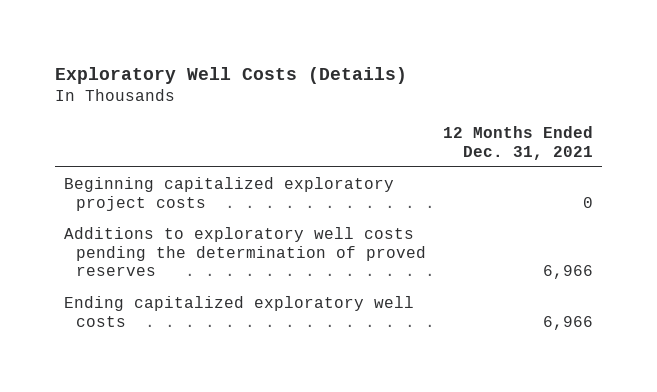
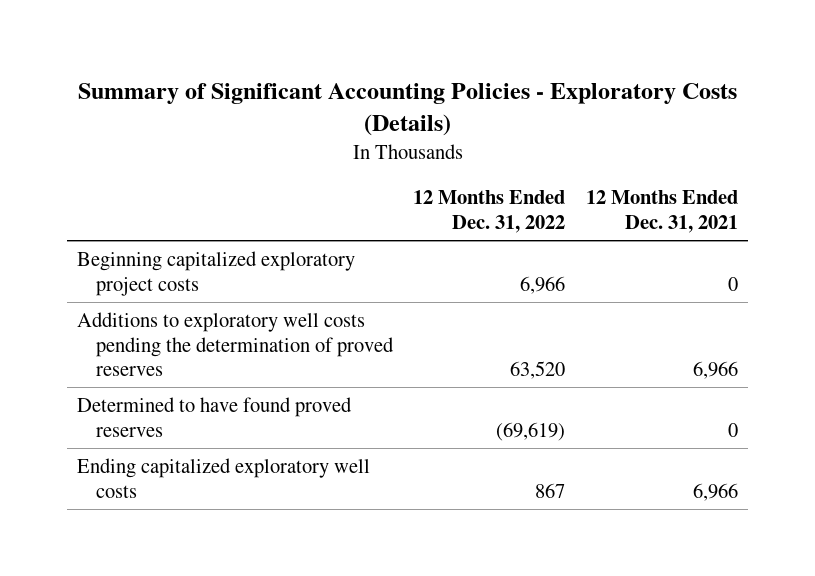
[55,66,408,84] Exploratory Well Costs (Details) -> [77,82,737,136] Summary of Significant Accounting Policies - Exploratory Costs (Details)
none -> [413,190,566,233] 12 Months Ended Dec. 31, 2022
none -> [76,396,352,437] Determined to have found proved reserves

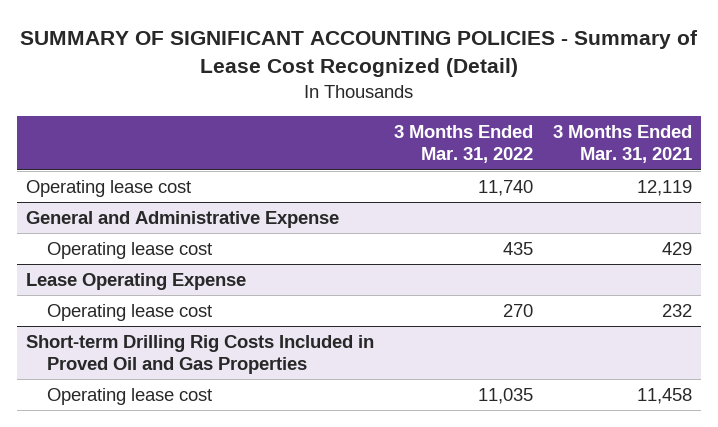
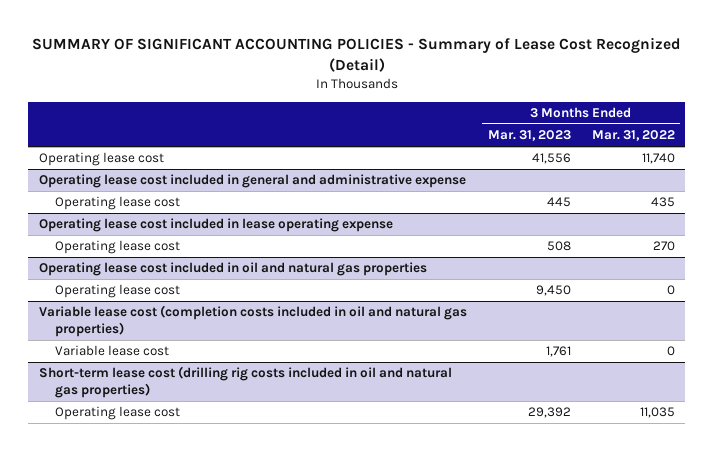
[552,125,692,164] 3 Months Ended Mar. 31, 2021 -> none
none -> [487,130,571,142] Mar. 31, 2023
[26,210,340,228] General and Administrative Expense -> [38,174,466,189] Operating lease cost included in general and administrative expense
[26,272,247,290] Lease Operating Expense -> [38,218,393,233] Operating lease cost included in lease operating expense
none -> [38,262,427,277] Operating lease cost included in oil and natural gas properties
none -> [55,284,181,299] Operating lease cost
none -> [38,305,467,337] Variable lease cost (completion costs included in oil and natural gas properties)
none -> [55,345,170,357] Variable lease cost
[26,334,375,374] Short-term Drilling Rig Costs Included in Proved Oil and Gas Properties -> [38,366,452,398] Short-term lease cost (drilling rig costs included in oil and natural gas properties)

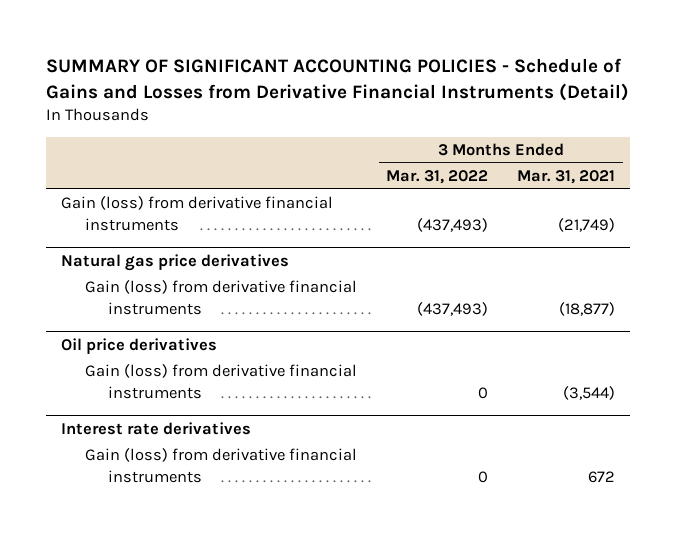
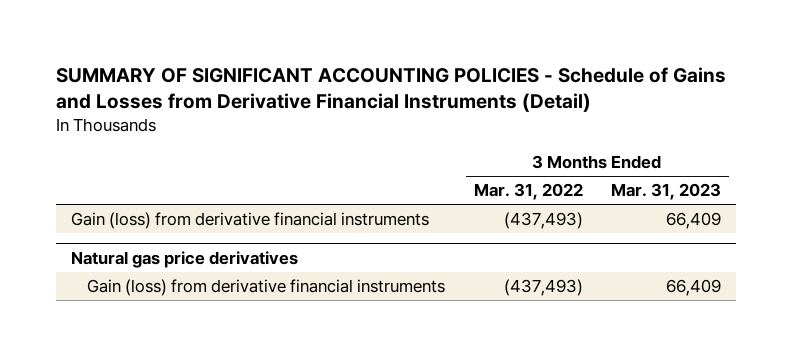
[517,170,616,185] Mar. 31, 2021 -> none
none -> [611,183,722,201] Mar. 31, 2023
[60,337,217,354] Oil price derivatives -> none
[84,364,357,399] Gain (loss) from derivative financial instruments -> none
[60,421,251,435] Interest rate derivatives -> none
[84,448,357,483] Gain (loss) from derivative financial instruments -> none

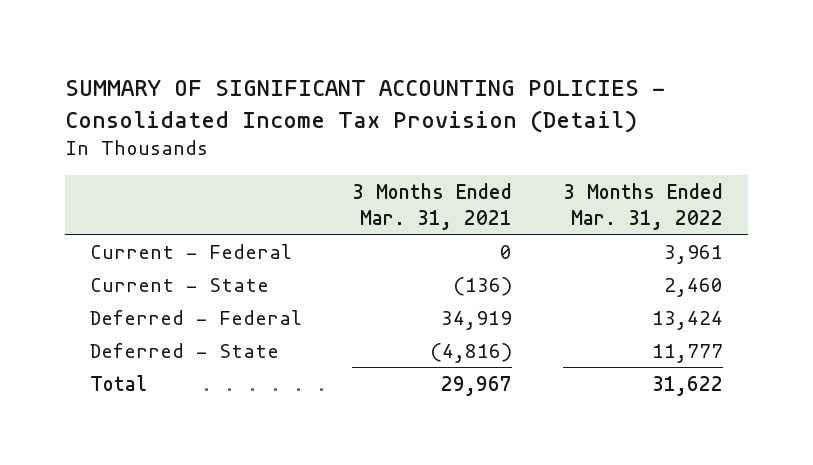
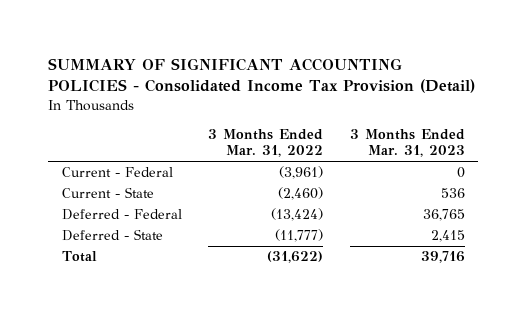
[352,183,513,230] 3 Months Ended Mar. 31, 2021 -> none
none -> [349,129,465,158] 3 Months Ended Mar. 31, 2023
[663,244,723,264] 3,961 -> [279,166,324,180] (3,961)
[663,277,723,297] 2,460 -> [278,187,324,201] (2,460)
[651,310,723,330] 13,424 -> [271,208,324,222] (13,424)
[651,343,723,363] 11,777 -> [275,229,324,243] (11,777)
[651,375,723,396] 31,622 -> [267,251,324,264] (31,622)

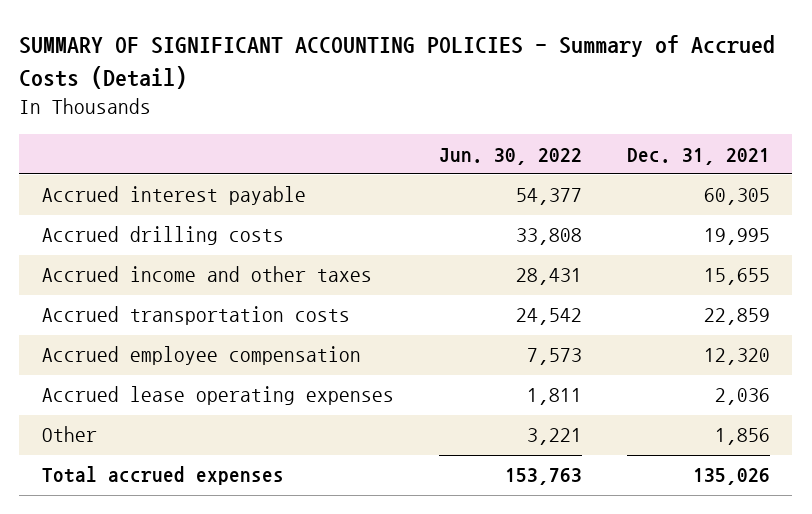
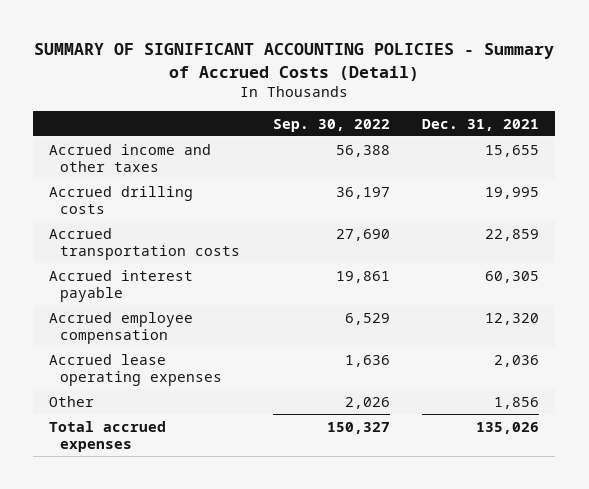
[438,147,582,165] Jun. 30, 2022 -> none
none -> [272,118,390,132] Sep. 30, 2022
[41,226,284,246] Accrued drilling costs -> [49,185,194,214] Accrued drilling costs
[41,186,306,206] Accrued interest payable -> [49,269,194,302] Accrued interest payable

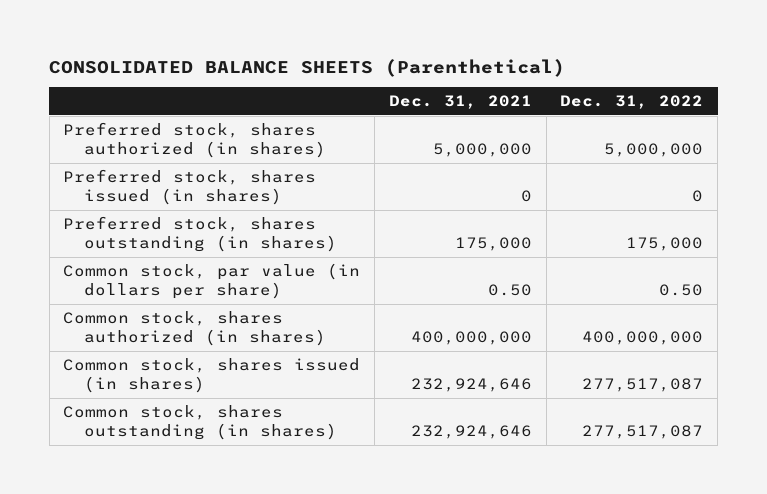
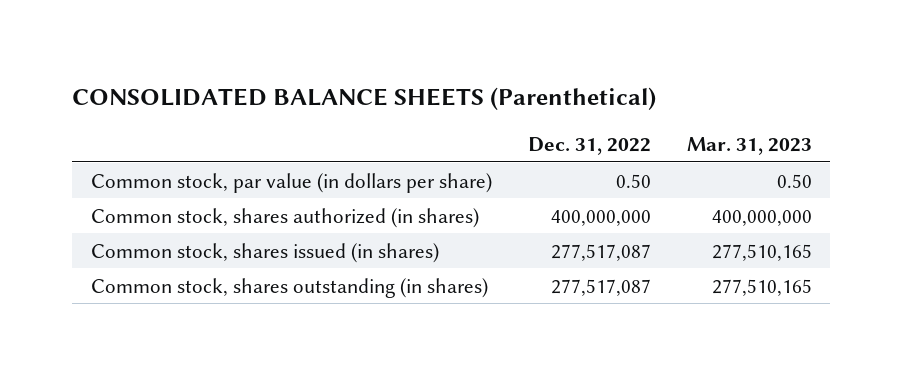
[388,95,532,110] Dec. 31, 2021 -> none
none -> [687,137,813,156] Mar. 31, 2023
[63,121,326,159] Preferred stock, shares authorized (in shares) -> none
[63,168,317,206] Preferred stock, shares issued (in shares) -> none
[63,215,337,253] Preferred stock, shares outstanding (in shares) -> none

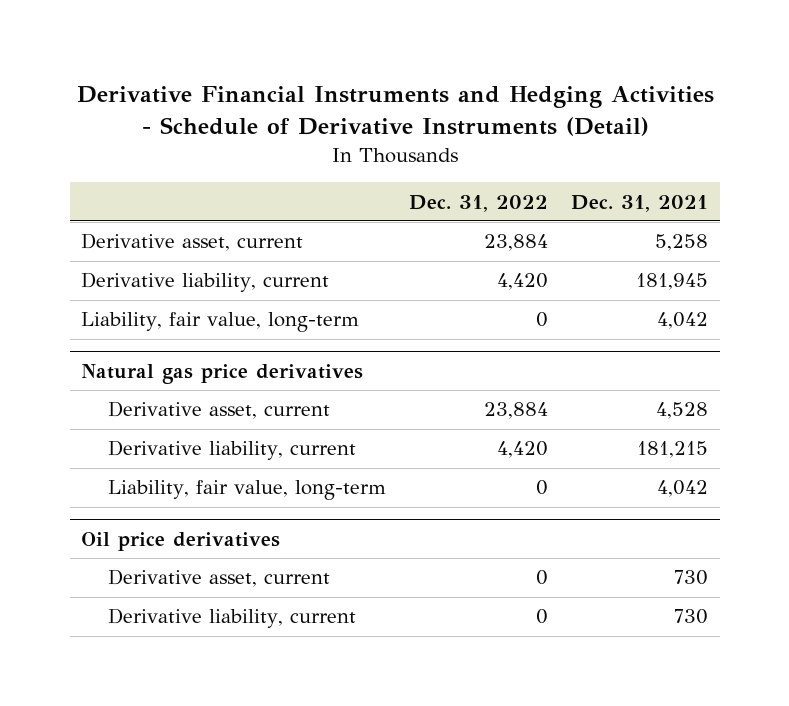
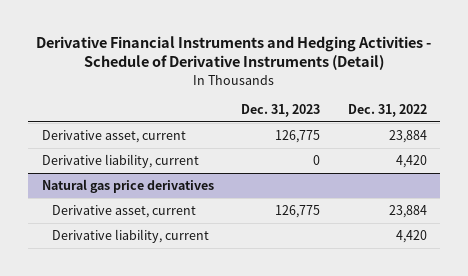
[570,194,708,212] Dec. 31, 2021 -> none
none -> [241,104,321,118] Dec. 31, 2023
[81,312,360,333] Liability, fair value, long-term -> none
[107,480,386,501] Liability, fair value, long-term -> none
[81,531,281,551] Oil price derivatives -> none
[107,569,330,588] Derivative asset, current -> none
[107,608,356,629] Derivative liability, current -> none

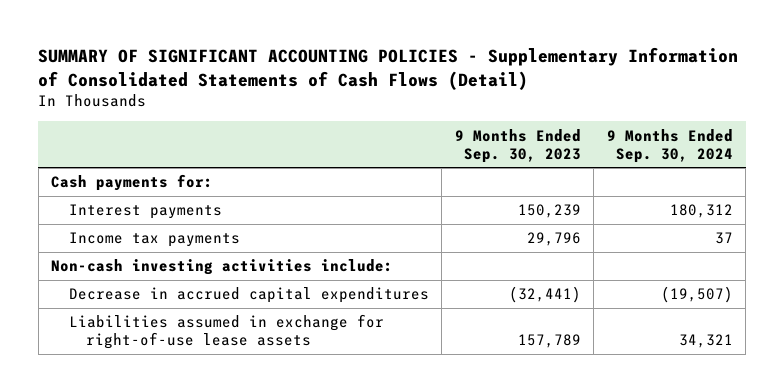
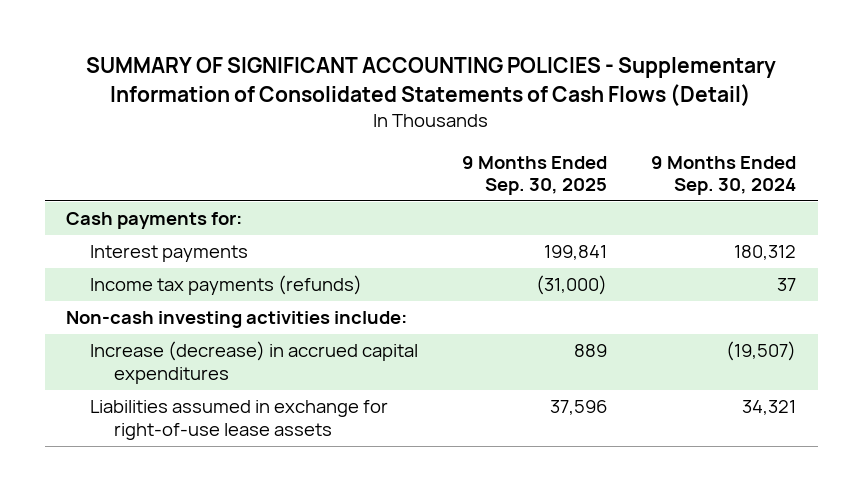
[454,128,581,163] 9 Months Ended Sep. 30, 2023 -> none
none -> [462,155,608,195] 9 Months Ended Sep. 30, 2025
[68,232,240,248] Income tax payments -> [90,275,363,296] Income tax payments (refunds)
[68,287,429,304] Decrease in accrued capital expenditures -> [90,341,419,384] Increase (decrease) in accrued capital expenditures

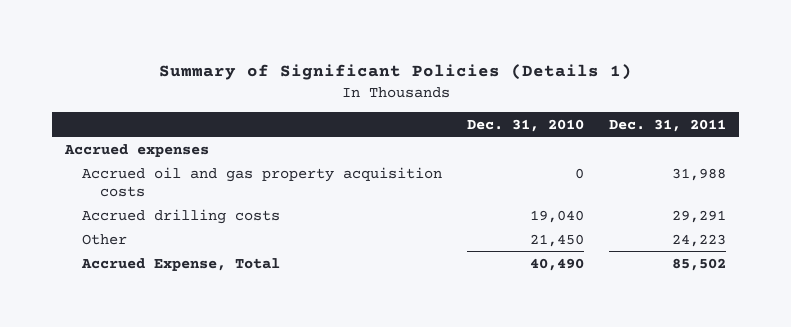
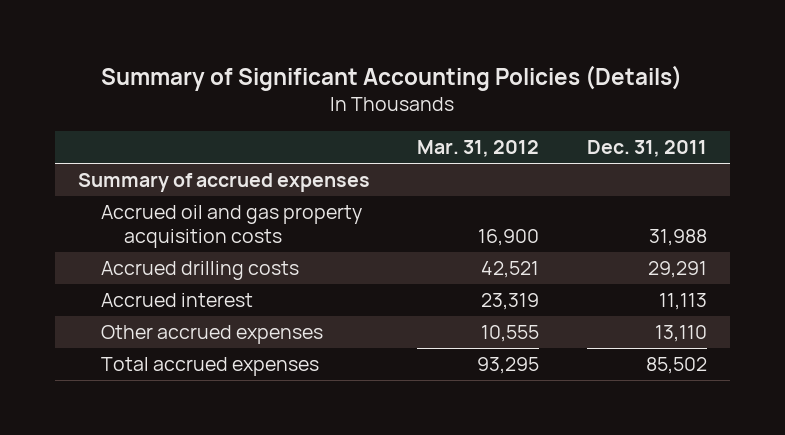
[158,64,632,81] Summary of Significant Policies (Details 1) -> [101,65,683,92] Summary of Significant Accounting Policies (Details)
[467,118,585,132] Dec. 31, 2010 -> none
none -> [417,140,540,158] Mar. 31, 2012
[63,143,209,157] Accrued expenses -> [78,173,371,193] Summary of accrued expenses
none -> [101,293,254,308] Accrued interest
[82,233,128,245] Other -> [101,325,324,345] Other accrued expenses
[672,233,727,247] 24,223 -> [654,325,707,343] 13,110
[81,257,281,271] Accrued Expense, Total -> [101,357,320,377] Total accrued expenses

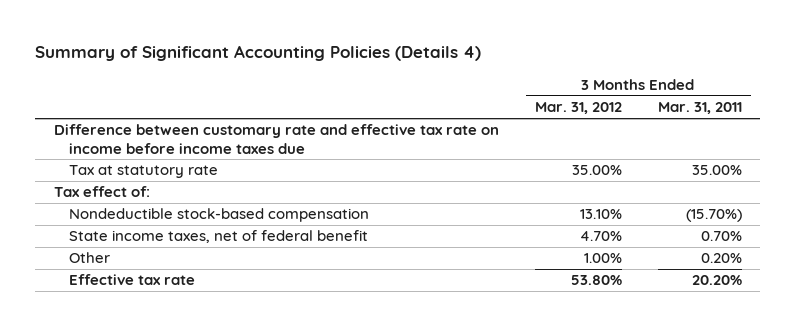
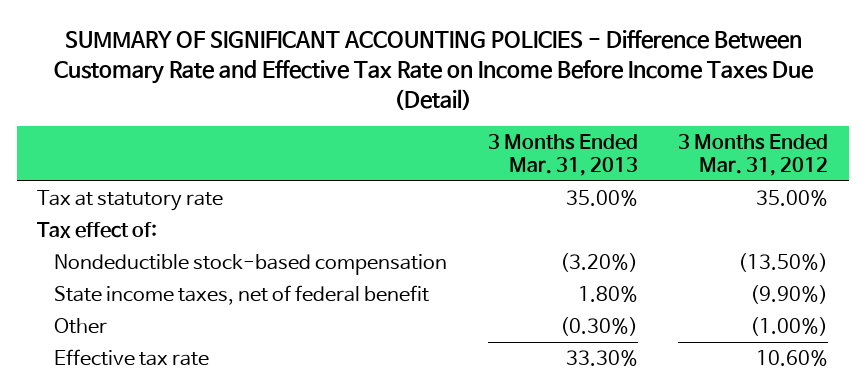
[35,45,482,62] Summary of Significant Accounting Policies (Details 4) -> [53,29,814,110] SUMMARY OF SIGNIFICANT ACCOUNTING POLICIES - Difference Between Customary Rate and Effective Tax Rate on Income Before Income Taxes Due (Detail)
[658,102,743,115] Mar. 31, 2011 -> none
none -> [487,134,638,176] 3 Months Ended Mar. 31, 2013
[53,124,499,154] Difference between customary rate and effective tax rate on income before income taxes due -> none
[579,209,622,220] 13.10% -> [738,253,829,273] (13.50%)
[579,231,622,242] 4.70% -> [750,285,829,305] (9.90%)
[583,253,622,264] 1.00% -> [750,317,829,337] (1.00%)
[570,275,622,286] 53.80% -> [756,350,829,367] 10.60%

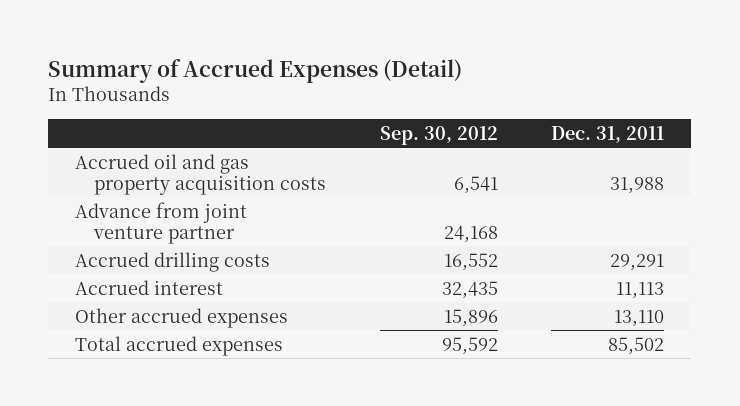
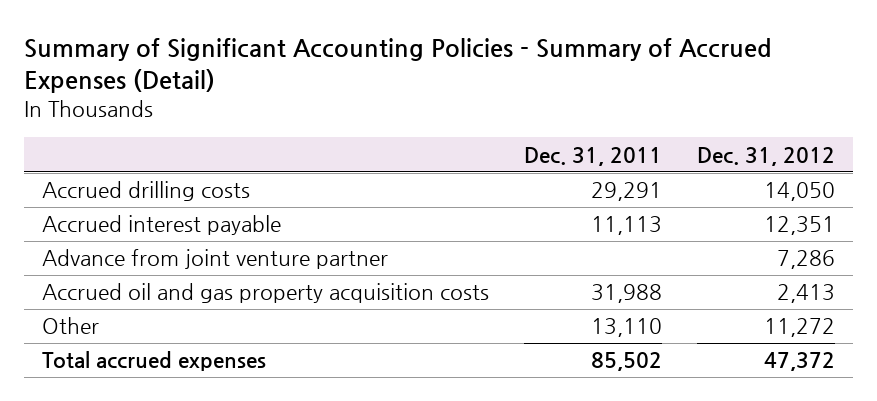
[48,58,463,83] Summary of Accrued Expenses (Detail) -> [24,38,773,94] Summary of Significant Accounting Policies - Summary of Accrued Expenses (Detail)
[379,125,498,145] Sep. 30, 2012 -> none
none -> [697,146,836,166] Dec. 31, 2012
[75,279,224,295] Accrued interest -> [41,215,281,236] Accrued interest payable
[75,201,248,244] Advance from joint venture partner -> [41,249,388,270] Advance from joint venture partner
[75,153,326,195] Accrued oil and gas property acquisition costs -> [41,283,489,304] Accrued oil and gas property acquisition costs
[75,307,289,328] Other accrued expenses -> [41,317,99,335] Other

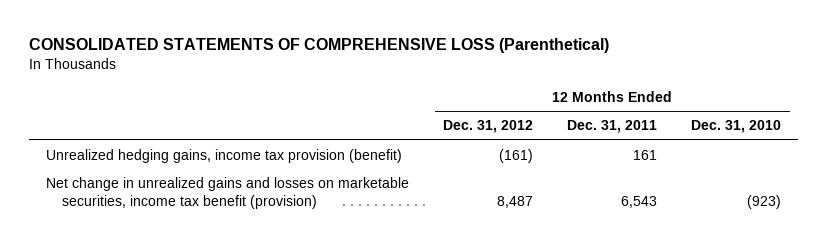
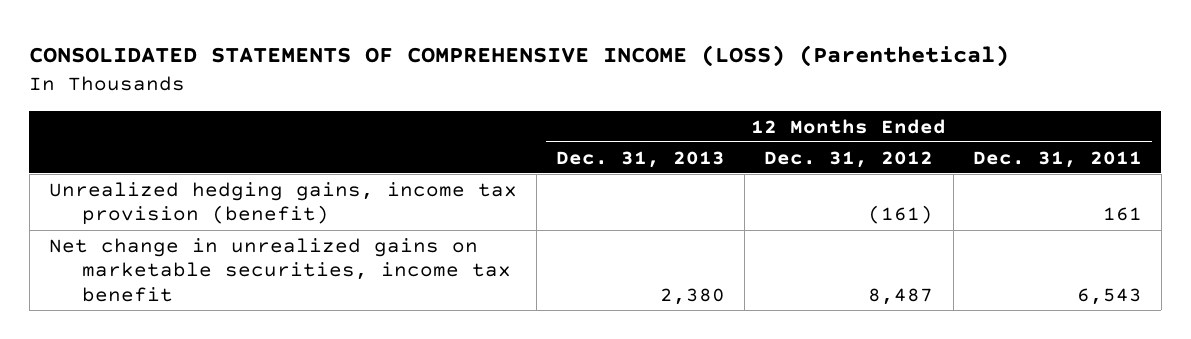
[28,38,609,54] CONSOLIDATED STATEMENTS OF COMPREHENSIVE LOSS (Parenthetical) -> [29,44,1010,67] CONSOLIDATED STATEMENTS OF COMPREHENSIVE INCOME (LOSS) (Parenthetical)
[691,120,782,134] Dec. 31, 2010 -> none
none -> [556,150,726,168] Dec. 31, 2013
[45,176,409,209] Net change in unrealized gains and losses on marketable securities, income tax benefit (provision) -> [48,237,512,302] Net change in unrealized gains on marketable securities, income tax benefit

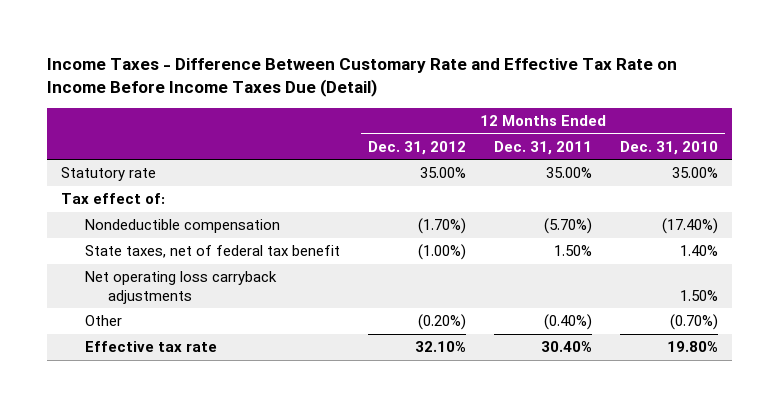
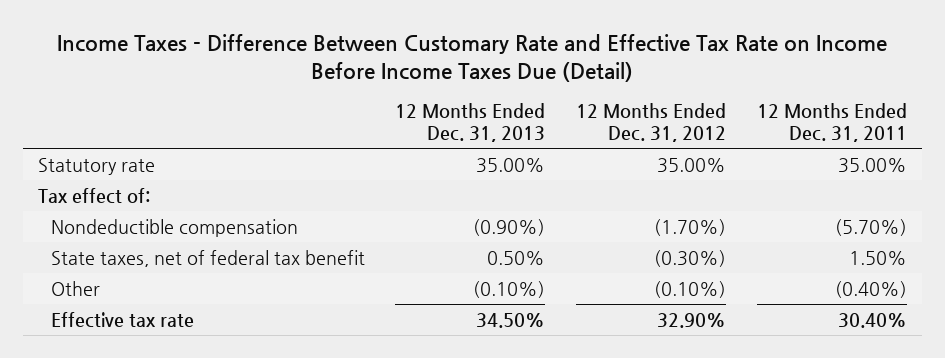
[619,140,718,155] Dec. 31, 2010 -> none
none -> [395,103,546,142] 12 Months Ended Dec. 31, 2013
[84,271,277,304] Net operating loss carryback adjustments -> none
[417,244,466,261] (1.00%) -> [653,249,726,267] (0.30%)
[417,314,466,331] (0.20%) -> [653,280,726,298] (0.10%)
[414,341,466,353] 32.10% -> [656,312,726,328] 32.90%

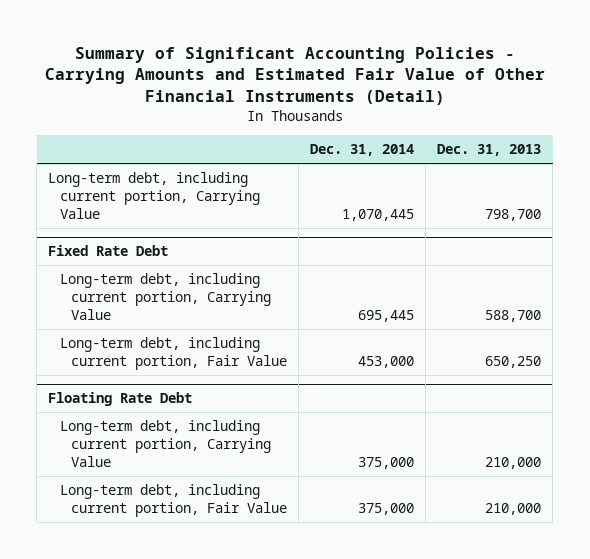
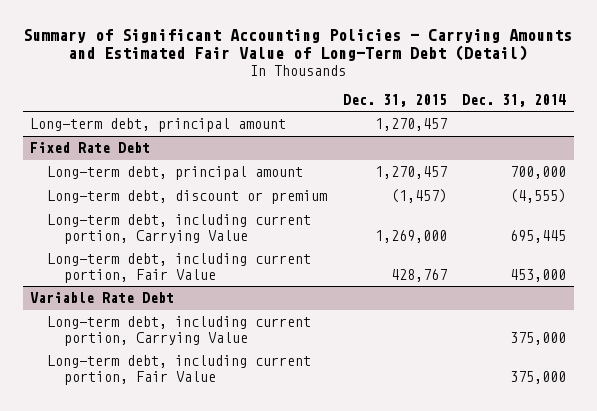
[44,46,545,106] Summary of Significant Accounting Policies - Carrying Amounts and Estimated Fair Value of Other Financial Instruments (Detail) -> [23,29,573,62] Summary of Significant Accounting Policies - Carrying Amounts and Estimated Fair Value of Long-Term Debt (Detail)
[437,144,542,157] Dec. 31, 2013 -> none
none -> [342,93,447,107] Dec. 31, 2015
[48,172,260,220] Long-term debt, including current portion, Carrying Value -> none
none -> [30,118,287,133] Long-term debt, principal amount
none -> [47,166,304,181] Long-term debt, principal amount
none -> [47,190,328,205] Long-term debt, discount or premium
[48,392,193,407] Floating Rate Debt -> [30,292,175,304] Variable Rate Debt

